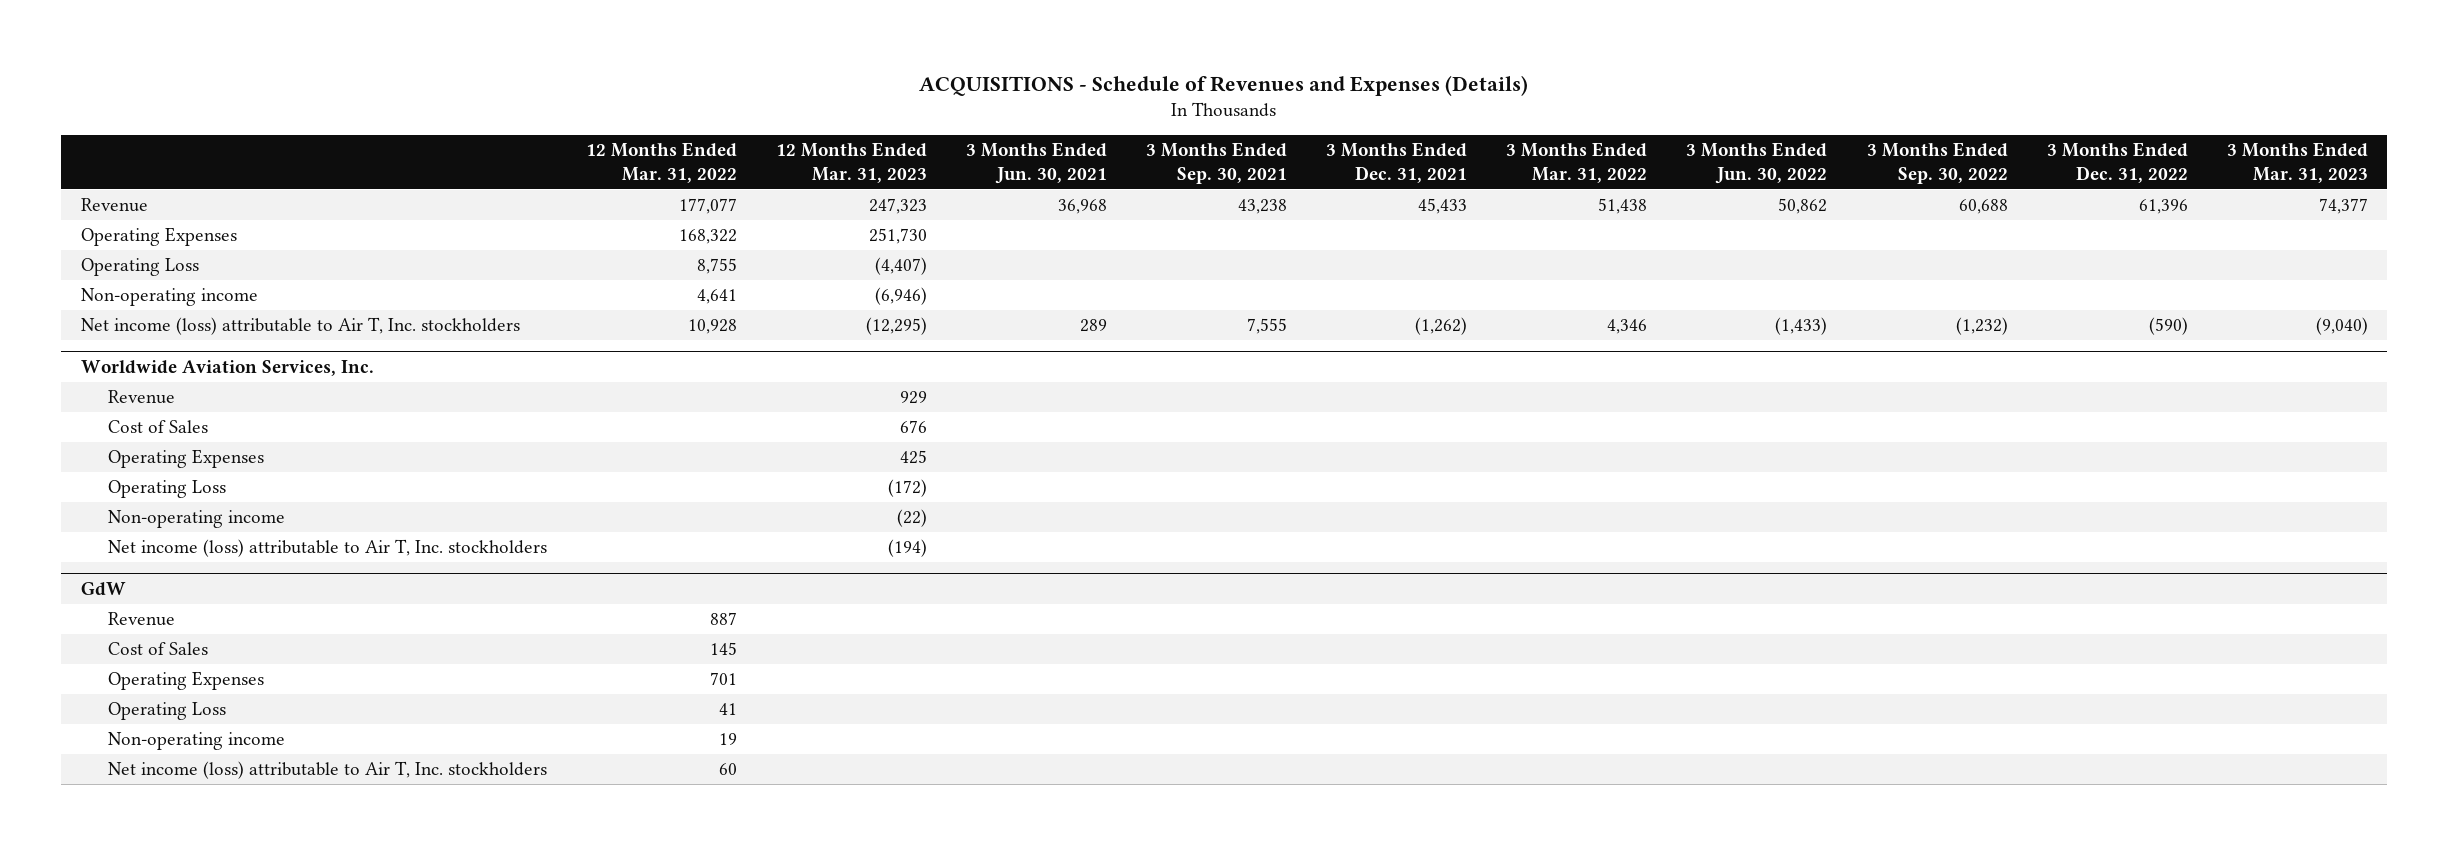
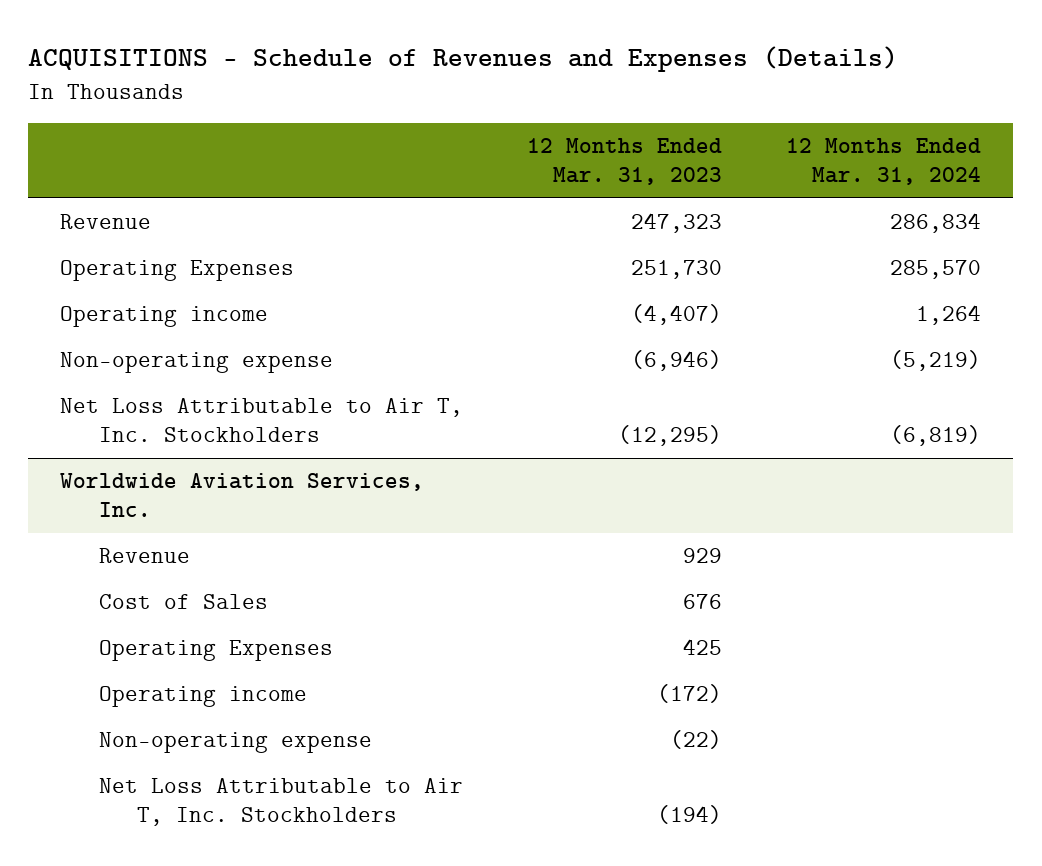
[586,141,738,183] 12 Months Ended Mar. 31, 2022 -> none
[966,141,1108,184] 3 Months Ended Jun. 30, 2021 -> none
[1146,141,1288,184] 3 Months Ended Sep. 30, 2021 -> none
[1326,141,1468,183] 3 Months Ended Dec. 31, 2021 -> none
[1506,141,1648,183] 3 Months Ended Mar. 31, 2022 -> none
[1686,141,1828,184] 3 Months Ended Jun. 30, 2022 -> none
[1866,141,2008,184] 3 Months Ended Sep. 30, 2022 -> none
[2046,141,2188,183] 3 Months Ended Dec. 31, 2022 -> none
[2226,141,2368,183] 3 Months Ended Mar. 31, 2023 -> none
none -> [786,138,982,186] 12 Months Ended Mar. 31, 2024
[80,258,199,277] Operating Loss -> [60,306,269,328] Operating income
[80,288,258,307] Non-operating income -> [60,352,334,374] Non-operating expense
[80,317,520,336] Net income (loss) attributable to Air T, Inc. stockholders -> [60,398,464,443] Net Loss Attributable to Air T, Inc. Stockholders
[80,582,126,597] GdW -> none
[108,612,176,627] Revenue -> none
[108,642,209,656] Cost of Sales -> none
[108,671,265,691] Operating Expenses -> none
[108,702,227,721] Operating Loss -> none
[108,732,286,751] Non-operating income -> none
[108,761,548,780] Net income (loss) attributable to Air T, Inc. stockholders -> none
[108,480,227,499] Operating Loss -> [98,686,307,708] Operating income
[108,510,286,529] Non-operating income -> [98,732,372,754] Non-operating expense
[108,539,548,558] Net income (loss) attributable to Air T, Inc. stockholders -> [98,778,463,827] Net Loss Attributable to Air T, Inc. Stockholders

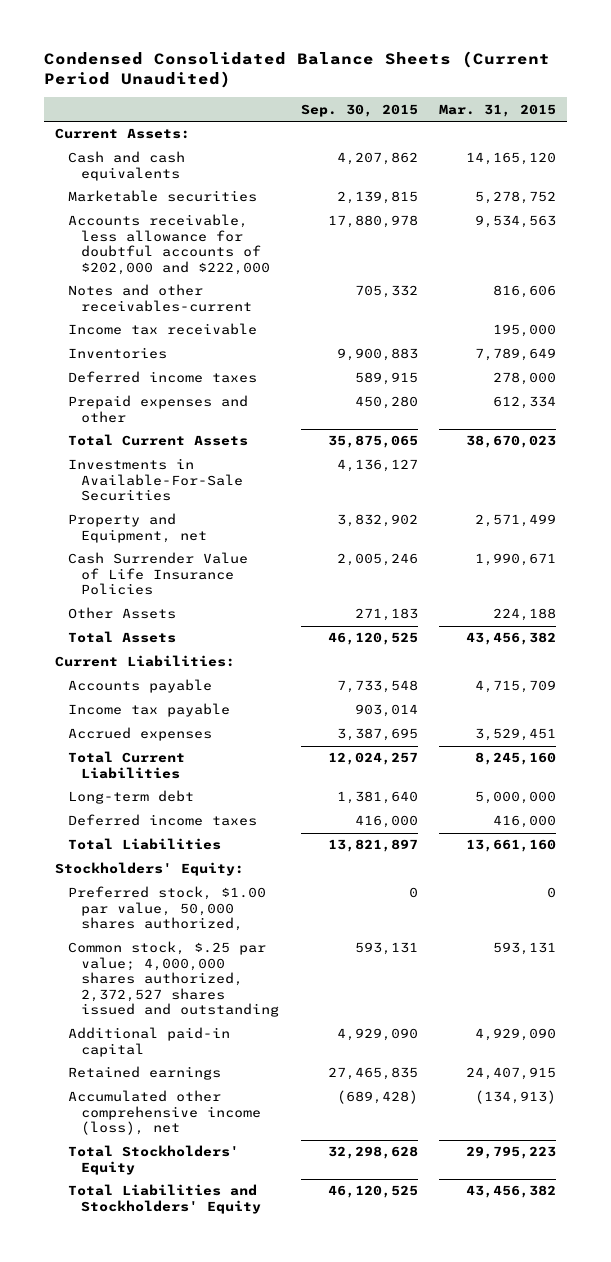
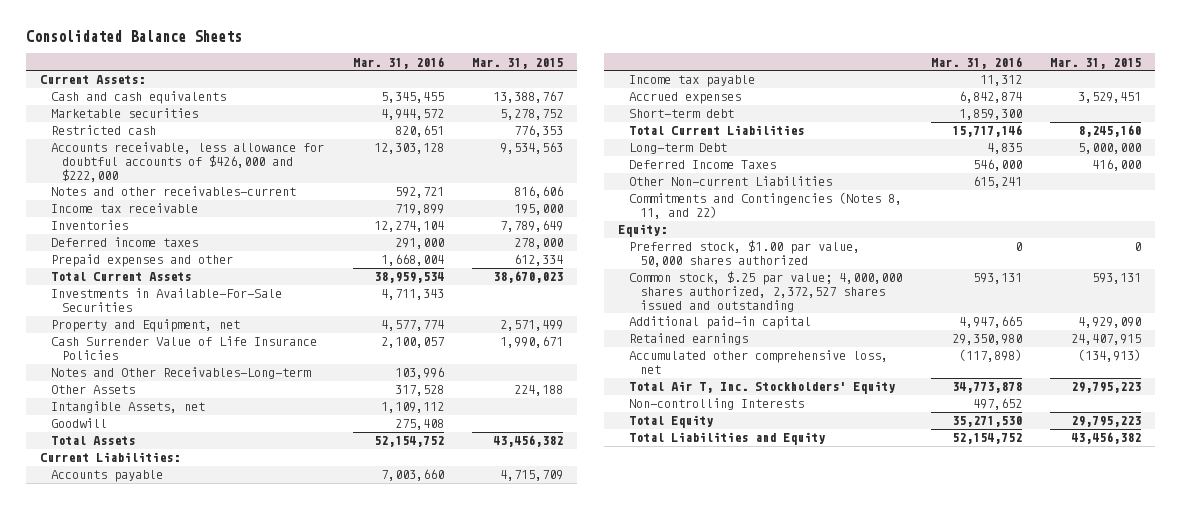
[43,51,550,89] Condensed Consolidated Balance Sheets (Current Period Unaudited) -> [25,30,242,43] Consolidated Balance Sheets
[300,103,418,117] Sep. 30, 2015 -> none
none -> [352,56,444,69] Mar. 31, 2016
[466,152,557,166] 14,165,120 -> [492,91,563,104] 13,388,767
none -> [51,125,157,136] Restricted cash
[67,214,271,275] Accounts receivable, less allowance for doubtful accounts of $202,000 and $222,000 -> [51,142,325,182] Accounts receivable, less allowance for doubtful accounts of $426,000 and $222,000
none -> [51,367,312,380] Notes and Other Receivables-Long-term
none -> [51,401,206,414] Intangible Assets, net
none -> [51,418,108,429] Goodwill
none -> [629,109,735,119] Short-term debt
[67,838,221,851] Total Liabilities -> none
[67,790,194,805] Long-term debt -> [629,143,728,155] Long-term Debt
[67,814,257,827] Deferred income taxes -> [629,160,777,170] Deferred Income Taxes
none -> [629,176,833,187] Other Non-current Liabilities
none -> [629,192,903,220] Commitments and Contingencies (Notes 8, 11, and 22)
[54,862,244,877] Stockholders' Equity: -> [618,224,668,238] Equity:
[67,886,266,932] Preferred stock, $1.00 par value, 50,000 shares authorized, -> [629,240,861,268] Preferred stock, $1.00 par value, 50,000 shares authorized
[67,1090,262,1136] Accumulated other comprehensive income (loss), net -> [629,350,889,375] Accumulated other comprehensive loss, net
[67,1145,239,1175] Total Stockholders' Equity -> [629,381,896,395] Total Air T, Inc. Stockholders' Equity
none -> [629,398,805,411] Non-controlling Interests
none -> [629,415,714,429] Total Equity
[67,1184,262,1214] Total Liabilities and Stockholders' Equity -> [629,432,826,446] Total Liabilities and Equity

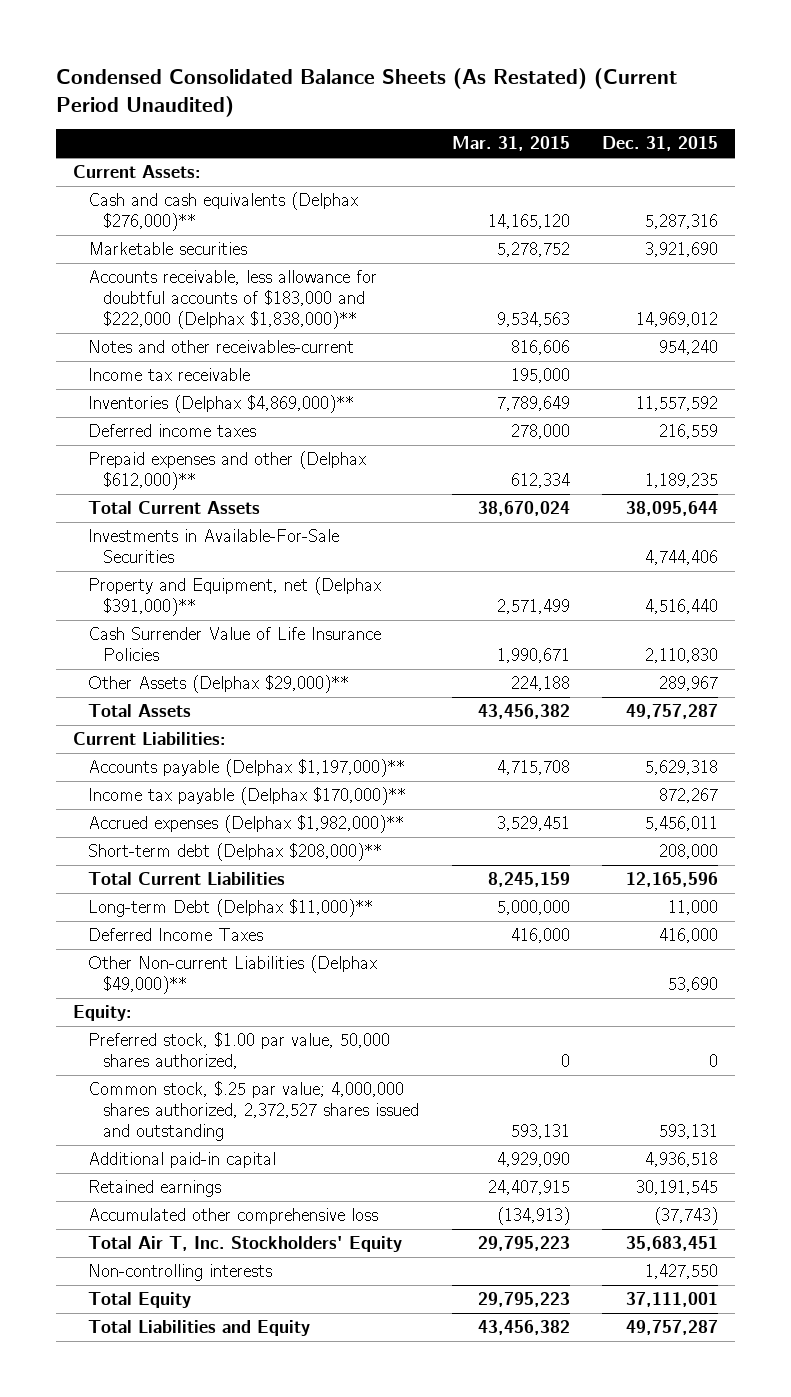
[25,30,242,43] Consolidated Balance Sheets -> [56,67,678,117] Condensed Consolidated Balance Sheets (As Restated) (Current Period Unaudited)
[352,56,444,69] Mar. 31, 2016 -> none
none -> [602,136,719,152] Dec. 31, 2015
[51,91,227,105] Cash and cash equivalents -> [87,192,358,232] Cash and cash equivalents (Delphax $276,000)**
[492,91,563,104] 13,388,767 -> [487,214,570,230] 14,165,120
[51,125,157,136] Restricted cash -> none
[51,142,325,182] Accounts receivable, less allowance for doubtful accounts of $426,000 and $222,000 -> [87,270,377,330] Accounts receivable, less allowance for doubtful accounts of $183,000 and $222,000 (Delphax $1,838,000)**
[51,220,129,231] Inventories -> [87,395,354,414] Inventories (Delphax $4,869,000)**
[51,254,234,268] Prepaid expenses and other -> [87,451,366,491] Prepaid expenses and other (Delphax $612,000)**
[492,271,563,284] 38,670,023 -> [477,501,570,517] 38,670,024
[51,319,241,333] Property and Equipment, net -> [87,577,381,617] Property and Equipment, net (Delphax $391,000)**
[51,367,312,380] Notes and Other Receivables-Long-term -> none
[51,401,206,414] Intangible Assets, net -> none
[51,418,108,429] Goodwill -> none
[51,385,136,395] Other Assets -> [87,675,349,694] Other Assets (Delphax $29,000)**
[51,470,164,483] Accounts payable -> [87,759,405,778] Accounts payable (Delphax $1,197,000)**
[499,470,563,482] 4,715,709 -> [496,760,570,776] 4,715,708
[629,75,756,88] Income tax payable -> [87,787,406,806] Income tax payable (Delphax $170,000)**
[629,92,742,105] Accrued expenses -> [87,815,404,834] Accrued expenses (Delphax $1,982,000)**
[629,109,735,119] Short-term debt -> [87,843,382,862] Short-term debt (Delphax $208,000)**
[1077,125,1141,138] 8,245,160 -> [487,872,570,888] 8,245,159
[629,143,728,155] Long-term Debt -> [87,899,373,918] Long-term Debt (Delphax $11,000)**
[629,192,903,220] Commitments and Contingencies (Notes 8, 11, and 22) -> none
[629,176,833,187] Other Non-current Liabilities -> [87,955,377,995] Other Non-current Liabilities (Delphax $49,000)**
[629,240,861,268] Preferred stock, $1.00 par value, 50,000 shares authorized -> [87,1032,390,1070] Preferred stock, $1.00 par value, 50,000 shares authorized,
[629,350,889,375] Accumulated other comprehensive loss, net -> [87,1208,378,1225] Accumulated other comprehensive loss
[629,398,805,411] Non-controlling Interests -> [87,1264,272,1282] Non-controlling interests

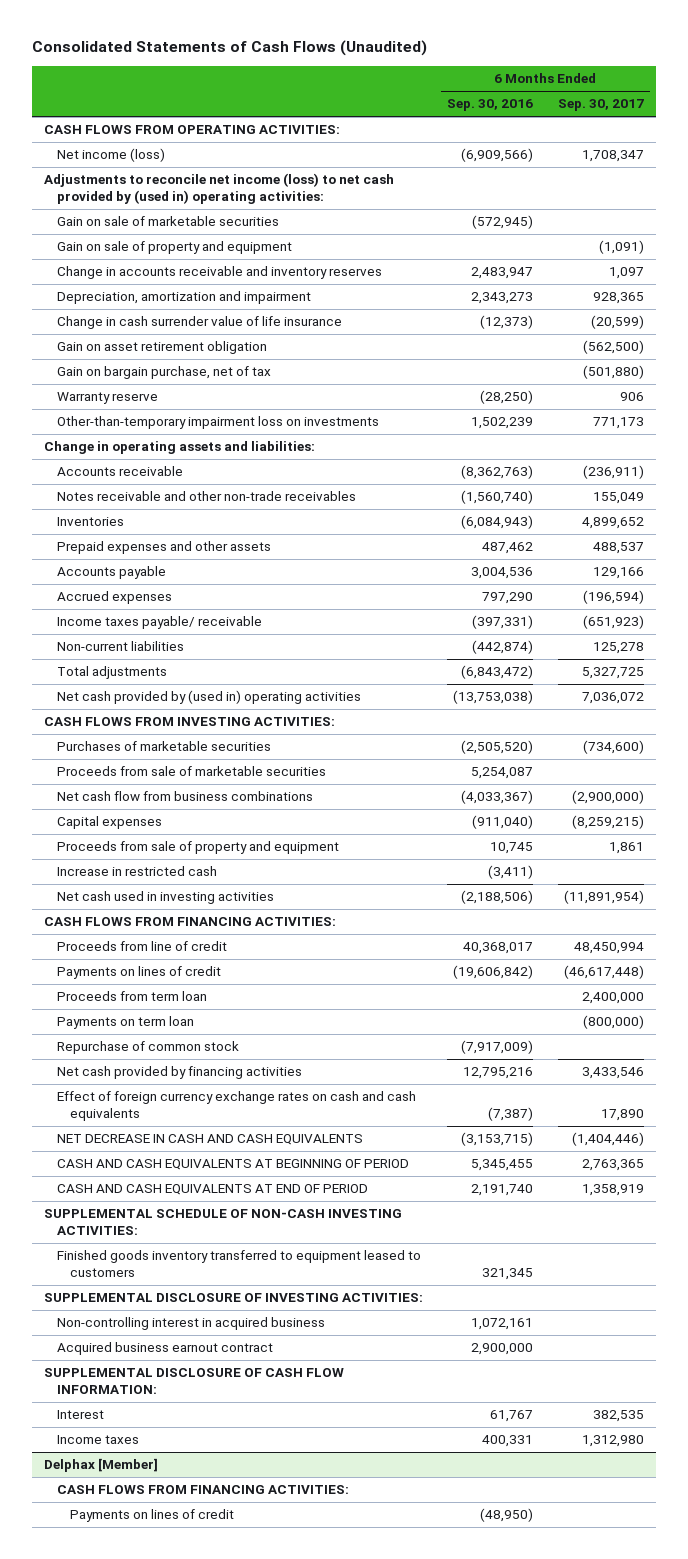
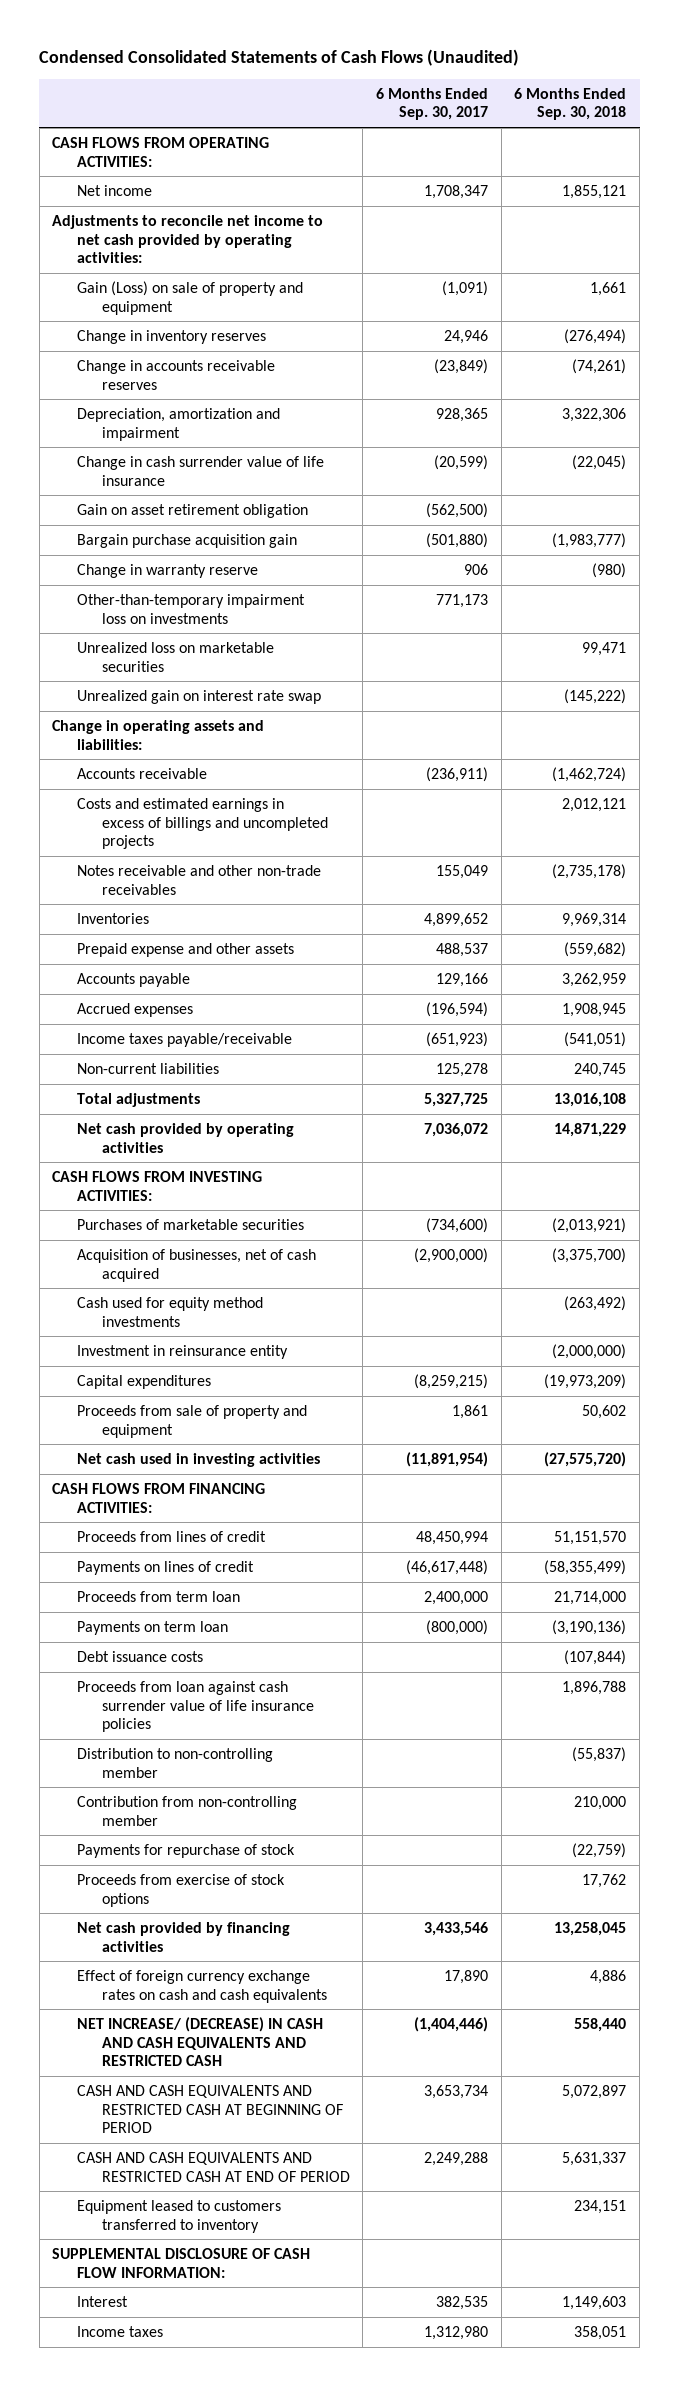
[31,40,427,57] Consolidated Statements of Cash Flows (Unaudited) -> [39,49,520,67] Condensed Consolidated Statements of Cash Flows (Unaudited)
[447,99,534,112] Sep. 30, 2016 -> none
none -> [514,87,627,121] 6 Months Ended Sep. 30, 2018
[57,216,280,227] Gain on sale of marketable securities -> none
[57,148,166,163] Net income (loss) -> [76,184,152,196] Net income
[43,173,394,205] Adjustments to reconcile net income (loss) to net cash provided by (used in) operating activities: -> [52,214,324,264] Adjustments to reconcile net income to net cash provided by operating activities:
[57,241,293,255] Gain on sale of property and equipment -> [76,280,303,315] Gain (Loss) on sale of property and equipment
none -> [76,329,266,344] Change in inventory reserves
[57,266,383,280] Change in accounts receivable and inventory reserves -> [76,359,275,390] Change in accounts receivable reserves
[608,267,644,280] 1,097 -> [434,358,489,374] (23,849)
[57,366,272,380] Gain on bargain purchase, net of tax -> [76,533,297,548] Bargain purchase acquisition gain
[57,392,159,405] Warranty reserve -> [76,563,258,578] Change in warranty reserve
none -> [76,641,274,672] Unrealized loss on marketable securities
none -> [76,689,321,704] Unrealized gain on interest rate swap
none -> [76,797,328,850] Costs and estimated earnings in excess of billings and uncompleted projects
[57,541,272,555] Prepaid expenses and other assets -> [76,942,294,957] Prepaid expense and other assets
[57,616,263,630] Income taxes payable/ receivable -> [76,1032,292,1047] Income taxes payable/receivable
[57,690,362,705] Net cash provided by (used in) operating activities -> [76,1122,294,1153] Net cash provided by operating activities
[57,766,327,777] Proceeds from sale of marketable securities -> none
[57,791,314,802] Net cash flow from business combinations -> [76,1248,316,1282] Acquisition of businesses, net of cash acquired
none -> [76,1296,263,1327] Cash used for equity method investments
none -> [76,1344,288,1359] Investment in reinsurance entity
[57,816,163,830] Capital expenses -> [76,1374,211,1389] Capital expenditures
[57,866,218,877] Increase in restricted cash -> none
[57,941,228,952] Proceeds from line of credit -> [76,1530,266,1542] Proceeds from lines of credit
none -> [76,1650,203,1662] Debt issuance costs
none -> [76,1680,314,1733] Proceeds from loan against cash surrender value of life insurance policies
none -> [76,1747,273,1778] Distribution to non-controlling member
none -> [76,1795,297,1826] Contribution from non-controlling member
[57,1041,240,1055] Repurchase of common stock -> [76,1843,295,1858] Payments for repurchase of stock
none -> [76,1873,285,1907] Proceeds from exercise of stock options
[43,1209,402,1236] SUPPLEMENTAL SCHEDULE OF NON-CASH INVESTING ACTIVITIES: -> none
[43,1293,423,1303] SUPPLEMENTAL DISCLOSURE OF INVESTING ACTIVITIES: -> none
[57,1317,326,1331] Non-controlling interest in acquired business -> none
[57,1342,274,1356] Acquired business earnout contract -> none
[57,1134,364,1146] NET DECREASE IN CASH AND CASH EQUIVALENTS -> [76,2016,323,2067] NET INCREASE/ (DECREASE) IN CASH AND CASH EQUIVALENTS AND RESTRICTED CASH
[57,1159,410,1171] CASH AND CASH EQUIVALENTS AT BEGINNING OF PERIOD -> [76,2084,343,2134] CASH AND CASH EQUIVALENTS AND RESTRICTED CASH AT BEGINNING OF PERIOD
[581,1159,644,1172] 2,763,365 -> [424,2084,489,2099] 3,653,734
[57,1184,369,1196] CASH AND CASH EQUIVALENTS AT END OF PERIOD -> [76,2151,350,2182] CASH AND CASH EQUIVALENTS AND RESTRICTED CASH AT END OF PERIOD
[581,1184,644,1197] 1,358,919 -> [424,2151,489,2166] 2,249,288
[57,1250,422,1278] Finished goods inventory transferred to equipment leased to customers -> [76,2199,281,2233] Equipment leased to customers transferred to inventory
[43,1458,158,1473] Delphax [Member] -> none
[57,1485,350,1495] CASH FLOWS FROM FINANCING ACTIVITIES: -> none
[70,1509,235,1523] Payments on lines of credit -> none

